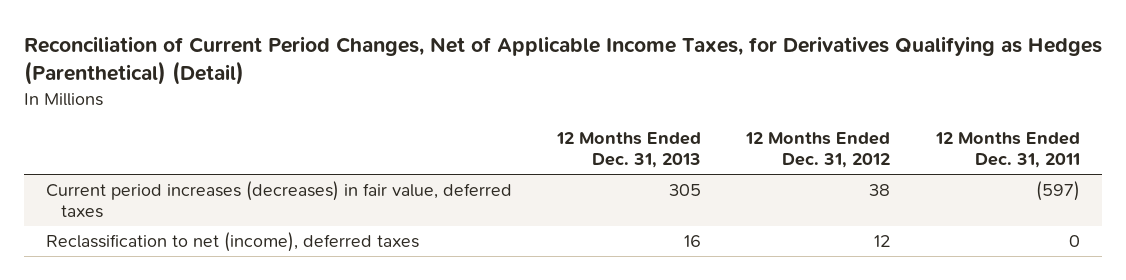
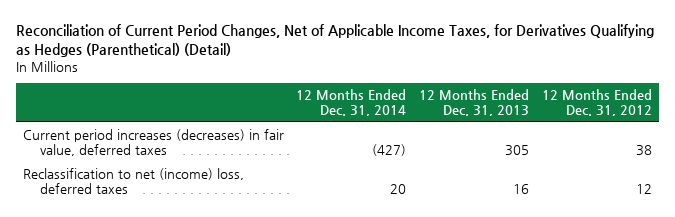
[934,132,1080,169] 12 Months Ended Dec. 31, 2011 -> none
none -> [296,89,407,117] 12 Months Ended Dec. 31, 2014
[46,232,420,253] Reclassification to net (income), deferred taxes -> [22,167,244,195] Reclassification to net (income) loss, deferred taxes

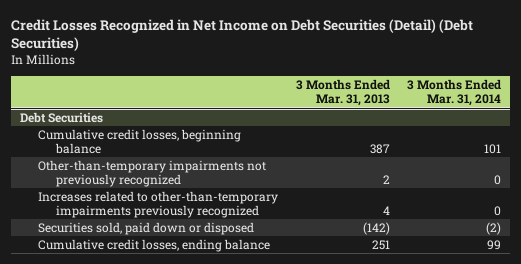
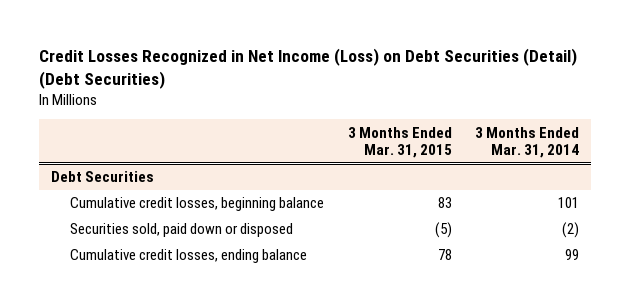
[11,18,474,52] Credit Losses Recognized in Net Income on Debt Securities (Detail) (Debt Securities) -> [38,47,577,89] Credit Losses Recognized in Net Income (Loss) on Debt Securities (Detail) (Debt Securities)
[295,79,390,107] 3 Months Ended Mar. 31, 2013 -> none
none -> [347,126,452,159] 3 Months Ended Mar. 31, 2015
[38,159,267,188] Other-than-temporary impairments not previously recognized -> none
[38,190,279,219] Increases related to other-than-temporary impairments previously recognized -> none

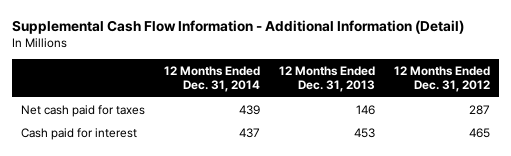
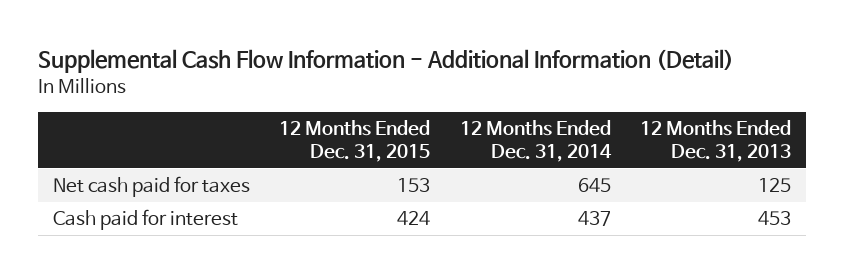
[393,65,490,93] 12 Months Ended Dec. 31, 2012 -> none
none -> [279,120,431,163] 12 Months Ended Dec. 31, 2015
[239,104,261,115] 439 -> [577,178,611,193] 645
[355,104,375,115] 146 -> [758,178,792,193] 125

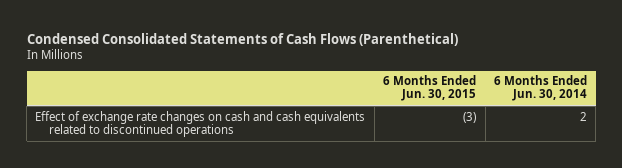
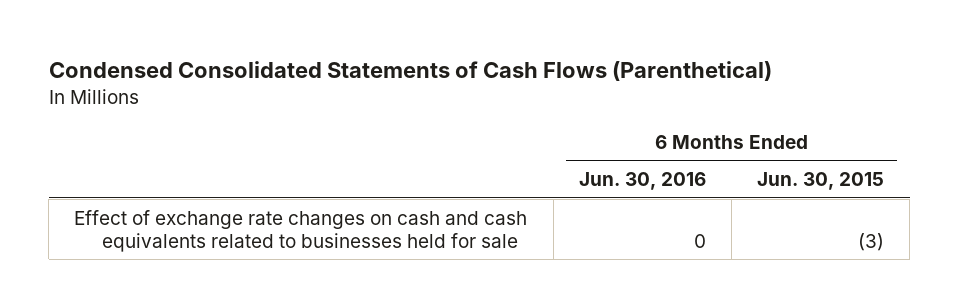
[493,75,587,102] 6 Months Ended Jun. 30, 2014 -> none
none -> [578,172,706,191] Jun. 30, 2016
[35,110,366,137] Effect of exchange rate changes on cash and cash equivalents related to discontinued operations -> [74,209,528,252] Effect of exchange rate changes on cash and cash equivalents related to businesses held for sale

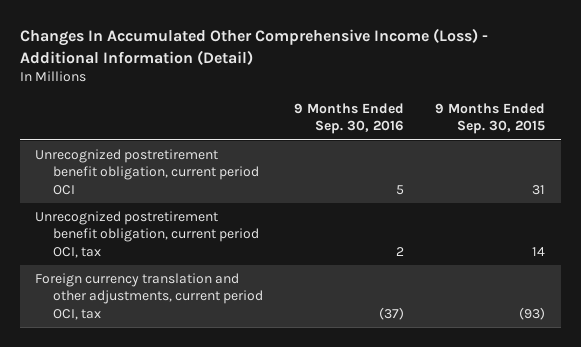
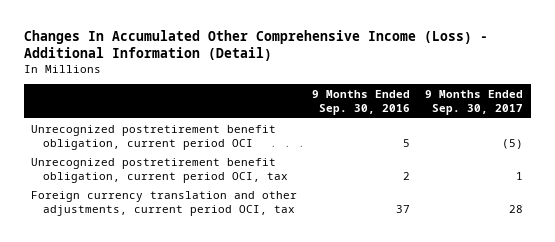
[435,102,546,135] 9 Months Ended Sep. 30, 2015 -> none
none -> [425,90,524,116] 9 Months Ended Sep. 30, 2017
[378,306,404,320] (37) -> [396,204,411,213] 37

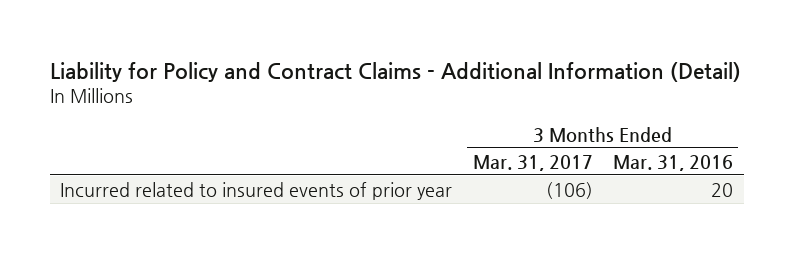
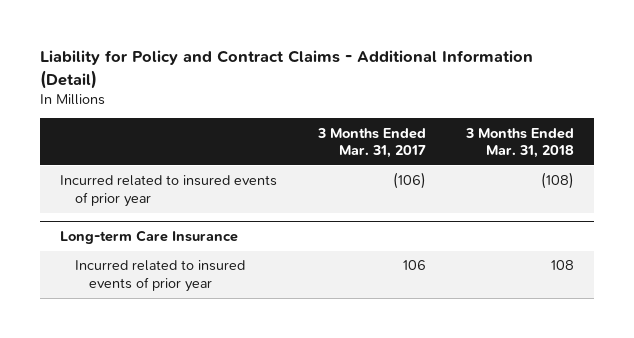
[613,154,734,171] Mar. 31, 2016 -> none
none -> [464,127,574,159] 3 Months Ended Mar. 31, 2018
none -> [60,230,239,245] Long-term Care Insurance
none -> [74,260,245,293] Incurred related to insured events of prior year

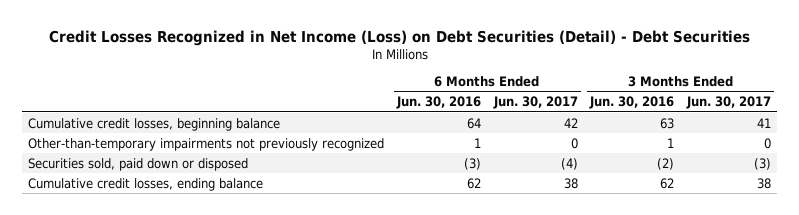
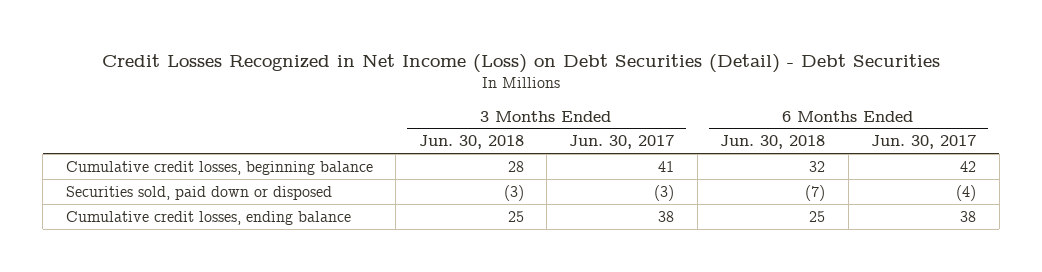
[396,96,482,110] Jun. 30, 2016 -> none
[589,96,675,110] Jun. 30, 2016 -> none
none -> [418,135,524,150] Jun. 30, 2018
none -> [720,135,826,150] Jun. 30, 2018
[28,137,385,151] Other-than-temporary impairments not previously recognized -> none

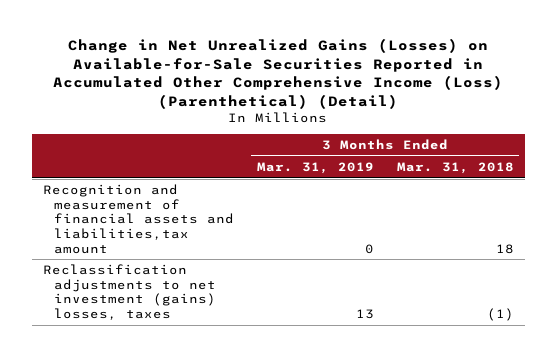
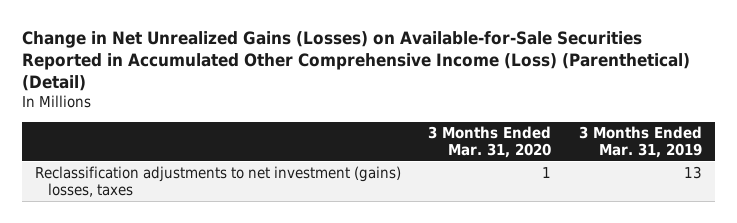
[396,161,514,174] Mar. 31, 2018 -> none
none -> [428,125,552,158] 3 Months Ended Mar. 31, 2020
[43,184,235,254] Recognition and measurement of financial assets and liabilities,tax amount -> none

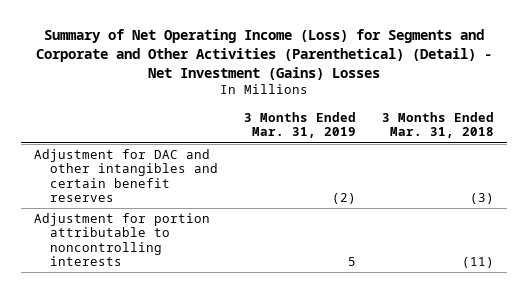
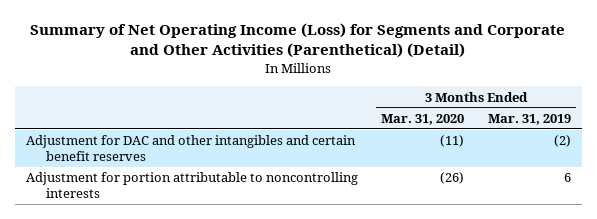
[35,28,492,80] Summary of Net Operating Income (Loss) for Segments and Corporate and Other Activities (Parenthetical) (Detail) - Net Investment (Gains) Losses -> [30,23,566,59] Summary of Net Operating Income (Loss) for Segments and Corporate and Other Activities (Parenthetical) (Detail)
[381,111,494,139] 3 Months Ended Mar. 31, 2018 -> none
none -> [381,113,465,125] Mar. 31, 2020
[347,256,356,266] 5 -> [563,173,571,183] 6

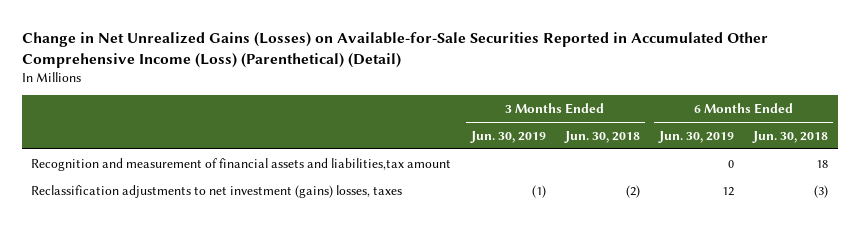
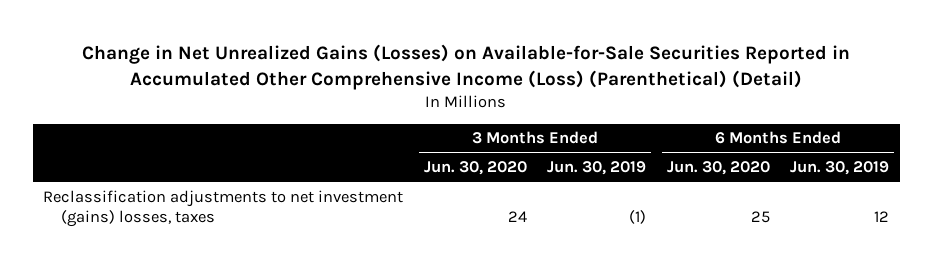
[563,130,640,143] Jun. 30, 2018 -> none
[752,130,829,143] Jun. 30, 2018 -> none
none -> [423,160,527,175] Jun. 30, 2020
none -> [666,160,770,175] Jun. 30, 2020
[31,157,452,171] Recognition and measurement of financial assets and liabilities,tax amount -> none

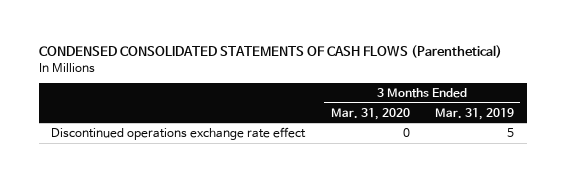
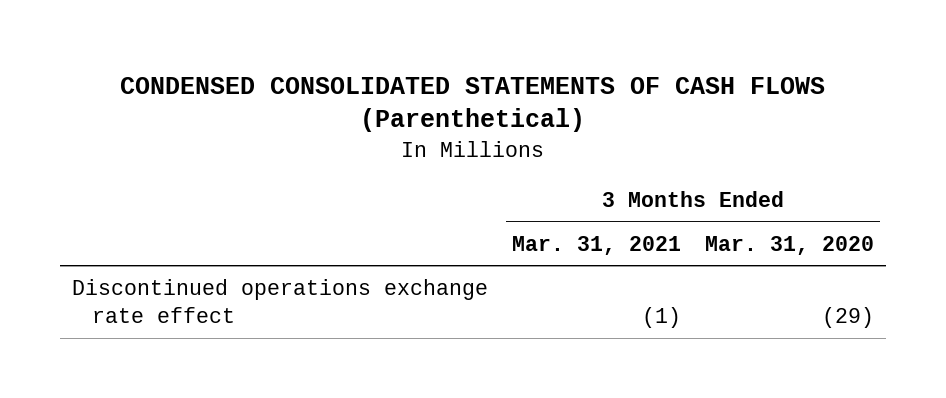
[434,107,514,120] Mar. 31, 2019 -> none
none -> [511,235,681,255] Mar. 31, 2021
[402,127,410,137] 0 -> [821,306,874,328] (29)

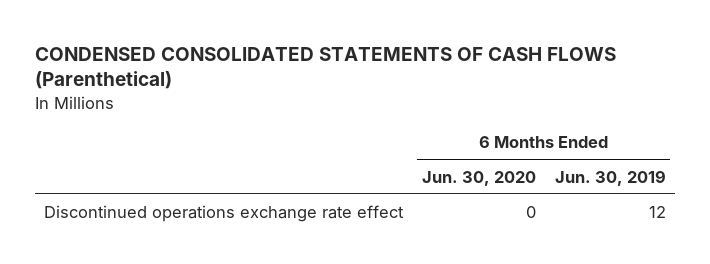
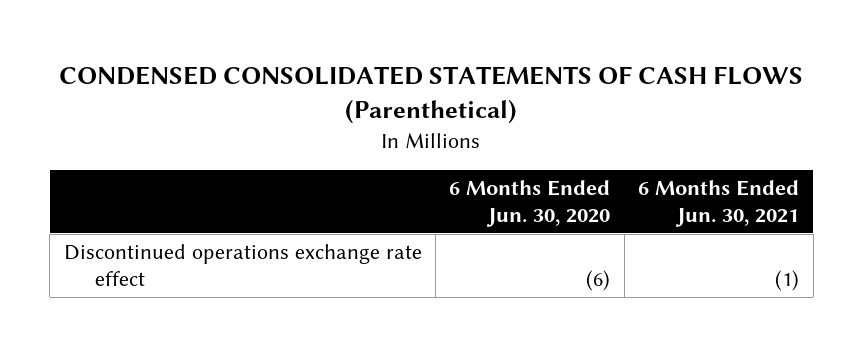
[554,169,666,186] Jun. 30, 2019 -> none
none -> [638,180,800,227] 6 Months Ended Jun. 30, 2021
[526,206,537,219] 0 -> [586,269,611,291] (6)

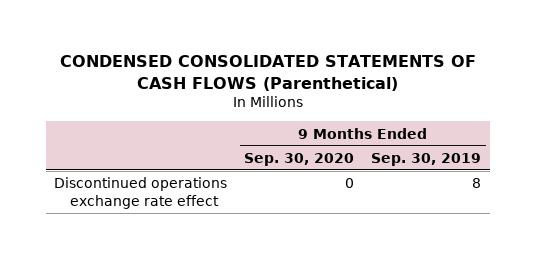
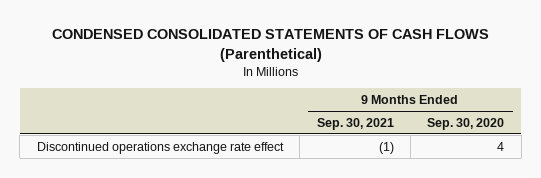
[371,152,482,166] Sep. 30, 2019 -> none
none -> [316,117,394,130] Sep. 30, 2021
[345,178,355,189] 0 -> [497,141,505,151] 4

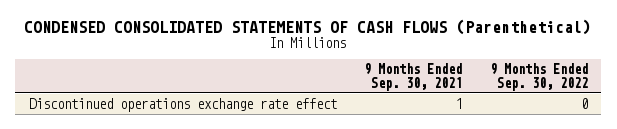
[427,117,505,130] Sep. 30, 2020 -> none
none -> [489,63,588,92] 9 Months Ended Sep. 30, 2022
[378,141,394,154] (1) -> [455,98,463,110] 1

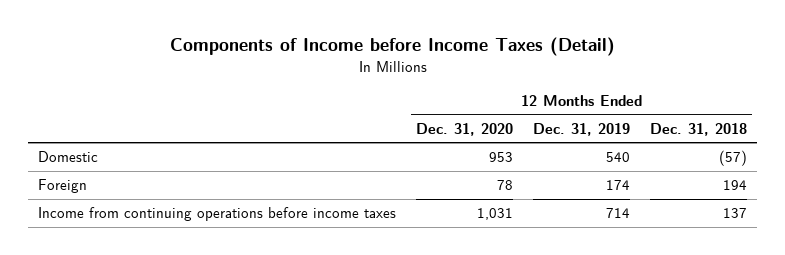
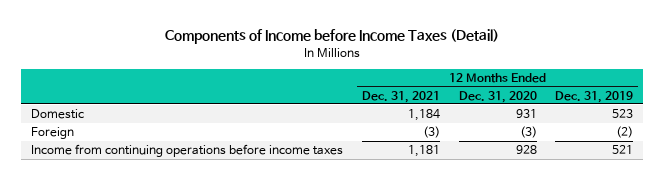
[650,122,748,136] Dec. 31, 2018 -> none
none -> [361,90,440,103] Dec. 31, 2021
[488,152,513,163] 953 -> [515,109,537,119] 931
[606,152,631,163] 540 -> [612,109,634,119] 523
[496,180,513,191] 78 -> [519,126,537,139] (3)
[606,180,631,191] 174 -> [616,126,634,139] (2)
[476,208,513,221] 1,031 -> [515,145,537,155] 928
[606,208,631,219] 714 -> [612,145,634,155] 521

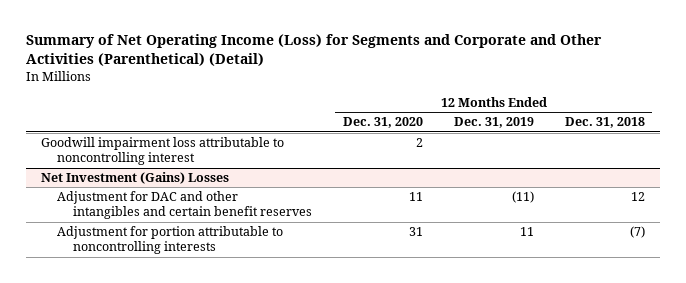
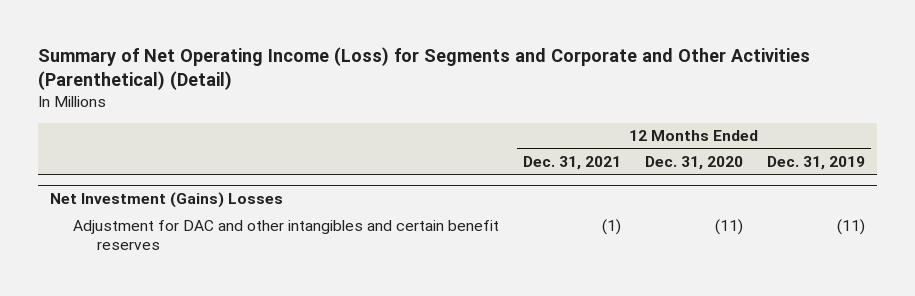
[564,117,645,129] Dec. 31, 2018 -> none
none -> [523,156,622,171] Dec. 31, 2021
[41,137,285,166] Goodwill impairment loss attributable to noncontrolling interest -> none
[57,226,284,255] Adjustment for portion attributable to noncontrolling interests -> none
[409,192,424,202] 11 -> [715,218,744,235] (11)

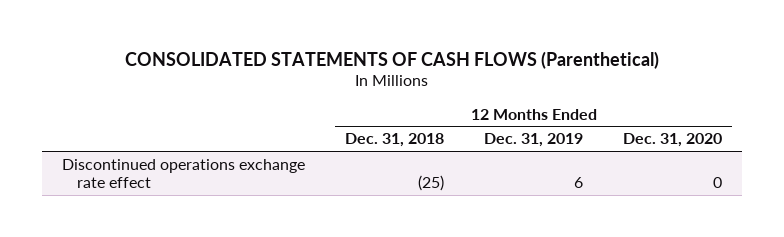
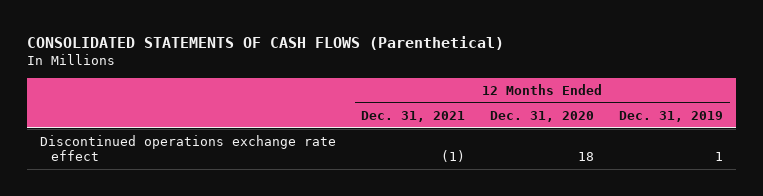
[345,133,445,148] Dec. 31, 2018 -> none
none -> [361,111,466,123] Dec. 31, 2021
[574,177,584,189] 6 -> [715,152,724,162] 1
[713,177,723,189] 0 -> [578,152,595,162] 18

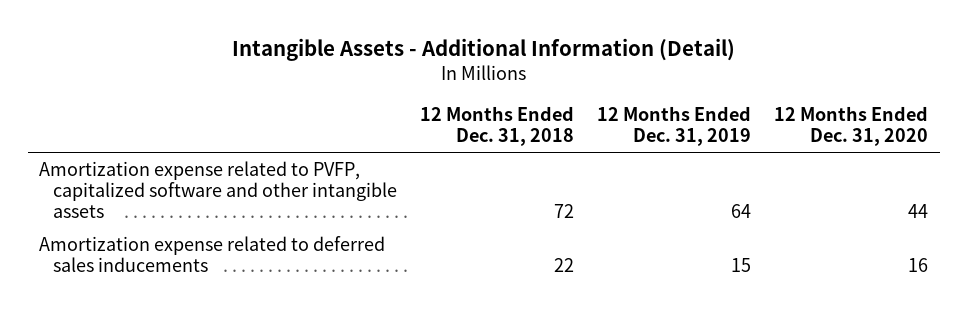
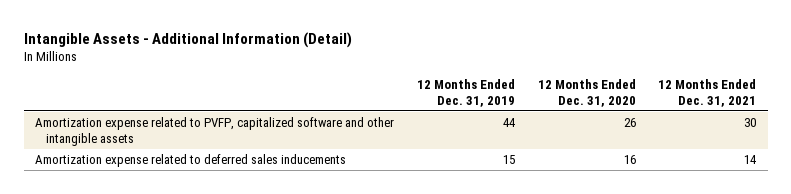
[420,106,575,147] 12 Months Ended Dec. 31, 2018 -> none
none -> [658,78,757,107] 12 Months Ended Dec. 31, 2021
[731,204,752,219] 64 -> [502,118,516,128] 44
[908,204,929,219] 44 -> [623,118,636,128] 26

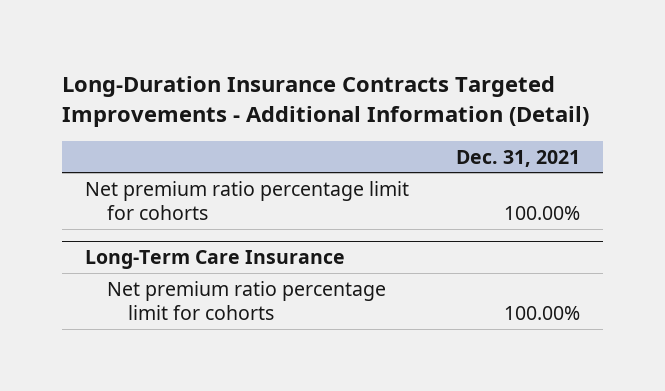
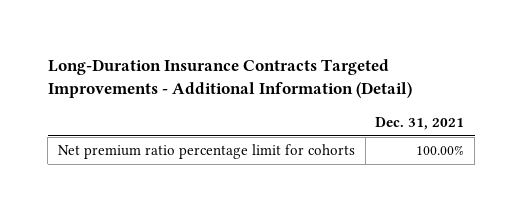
[85,250,346,270] Long-Term Care Insurance -> none
[106,280,386,321] Net premium ratio percentage limit for cohorts -> none

